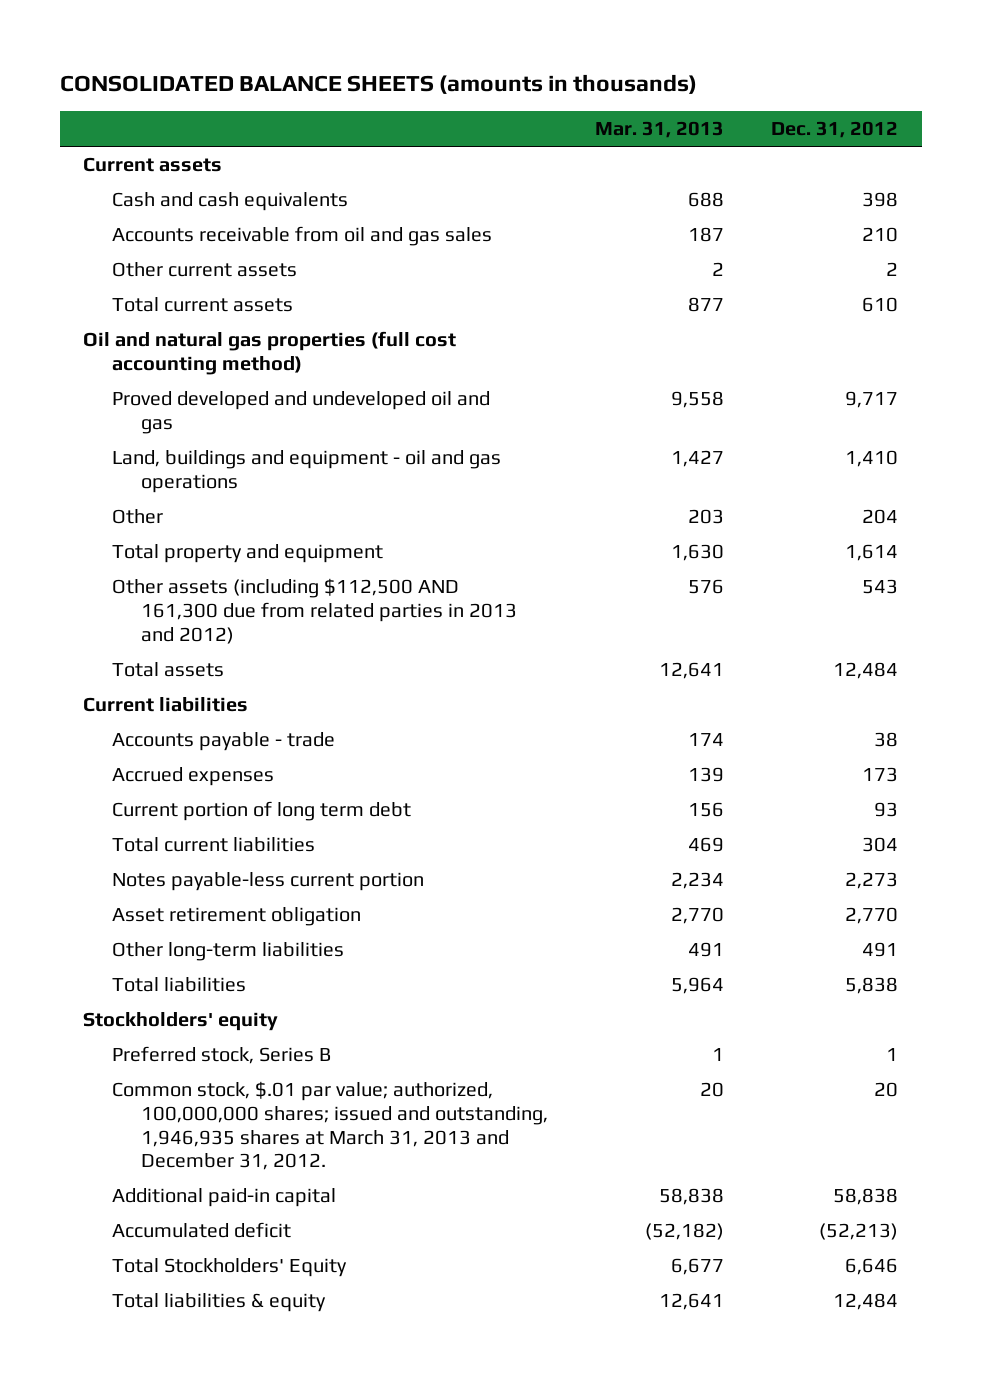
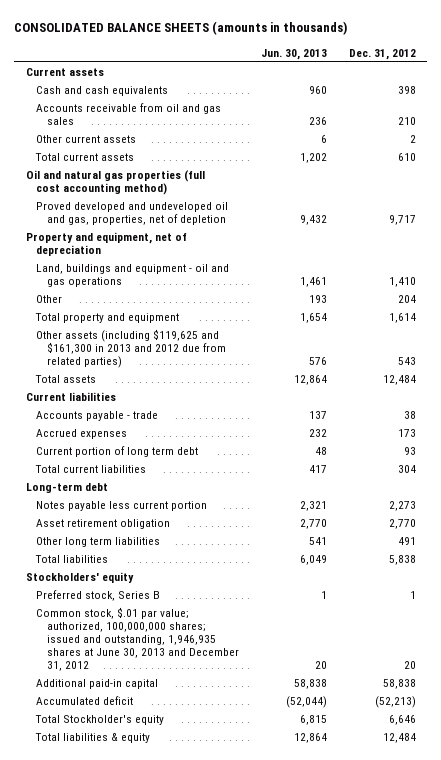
[594,121,724,139] Mar. 31, 2013 -> none
none -> [260,48,327,60] Jun. 30, 2013
[111,391,490,434] Proved developed and undeveloped oil and gas -> [36,202,229,226] Proved developed and undeveloped oil and gas, properties, net of depletion
none -> [25,232,187,257] Property and equipment, net of depreciation
[111,578,517,644] Other assets (including $112,500 AND 161,300 due from related parties in 2013 and 2012) -> [36,329,226,369] Other assets (including $119,625 and $161,300 in 2013 and 2012 due from related parties)
none -> [25,483,108,494] Long-term debt
[111,872,424,892] Notes payable-less current portion -> [36,501,208,512] Notes payable less current portion
[111,942,344,962] Other long-term liabilities -> [36,537,161,548] Other long term liabilities
[111,1081,548,1171] Common stock, $.01 par value; authorized, 100,000,000 shares; issued and outstanding, 1,946,935 shares at March 31, 2013 and December 31, 2012. -> [36,607,239,672] Common stock, $.01 par value; authorized, 100,000,000 shares; issued and outstanding, 1,946,935 shares at June 30, 2013 and December 31, 2012
[111,1258,347,1278] Total Stockholders' Equity -> [35,715,165,726] Total Stockholder's equity

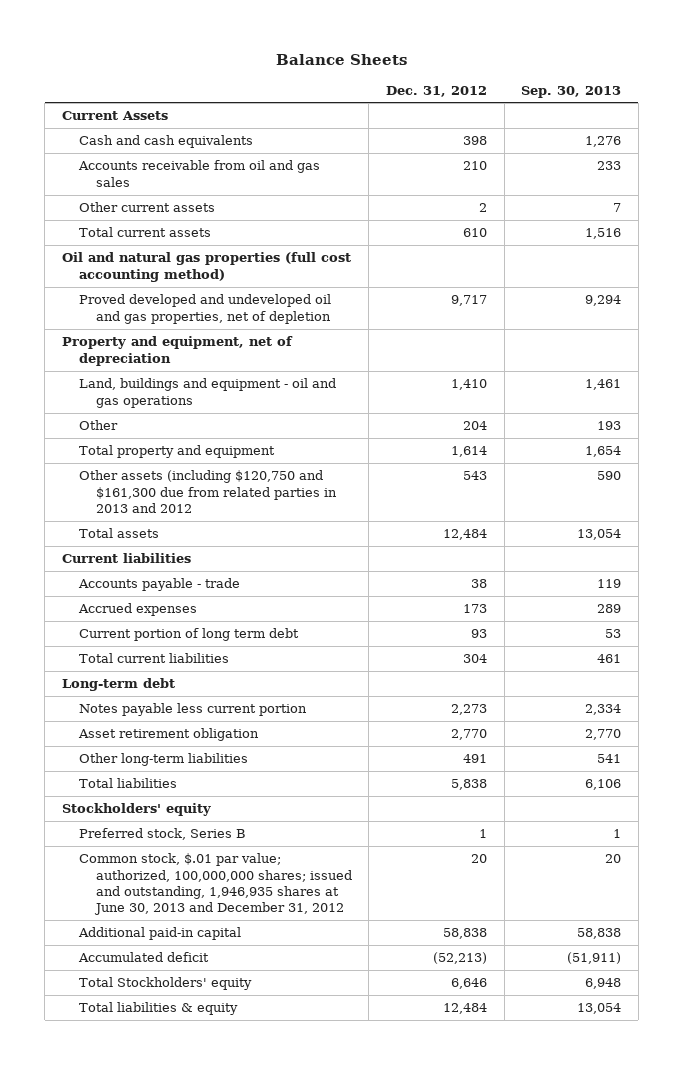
[14,21,348,36] CONSOLIDATED BALANCE SHEETS (amounts in thousands) -> [275,53,407,65] Balance Sheets
[260,48,327,60] Jun. 30, 2013 -> none
none -> [521,85,622,98] Sep. 30, 2013
[25,68,104,77] Current assets -> [61,111,168,121] Current Assets
[36,202,229,226] Proved developed and undeveloped oil and gas, properties, net of depletion -> [78,294,331,324] Proved developed and undeveloped oil and gas properties, net of depletion
[36,329,226,369] Other assets (including $119,625 and $161,300 in 2013 and 2012 due from related parties) -> [78,470,337,514] Other assets (including $120,750 and $161,300 due from related parties in 2013 and 2012
[36,537,161,548] Other long term liabilities -> [78,753,248,767] Other long-term liabilities
[35,715,165,726] Total Stockholder's equity -> [78,977,252,991] Total Stockholders' equity

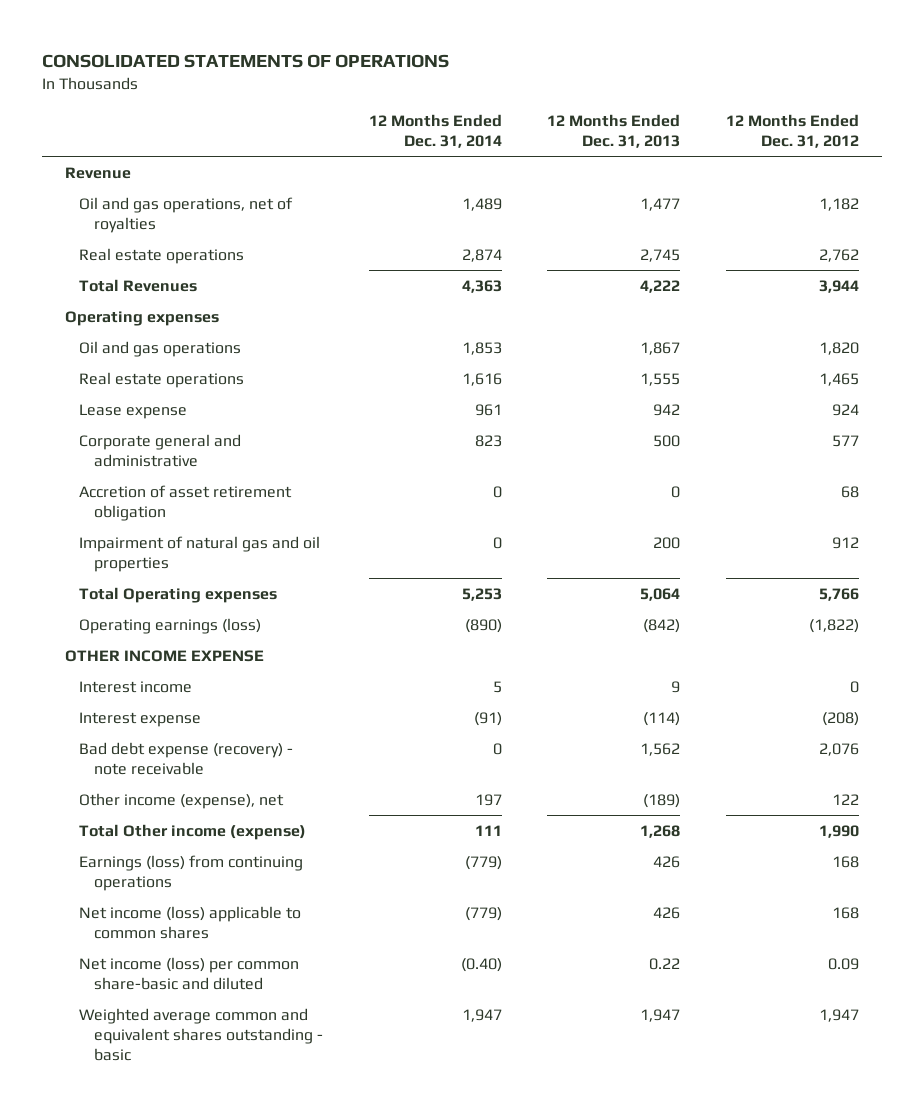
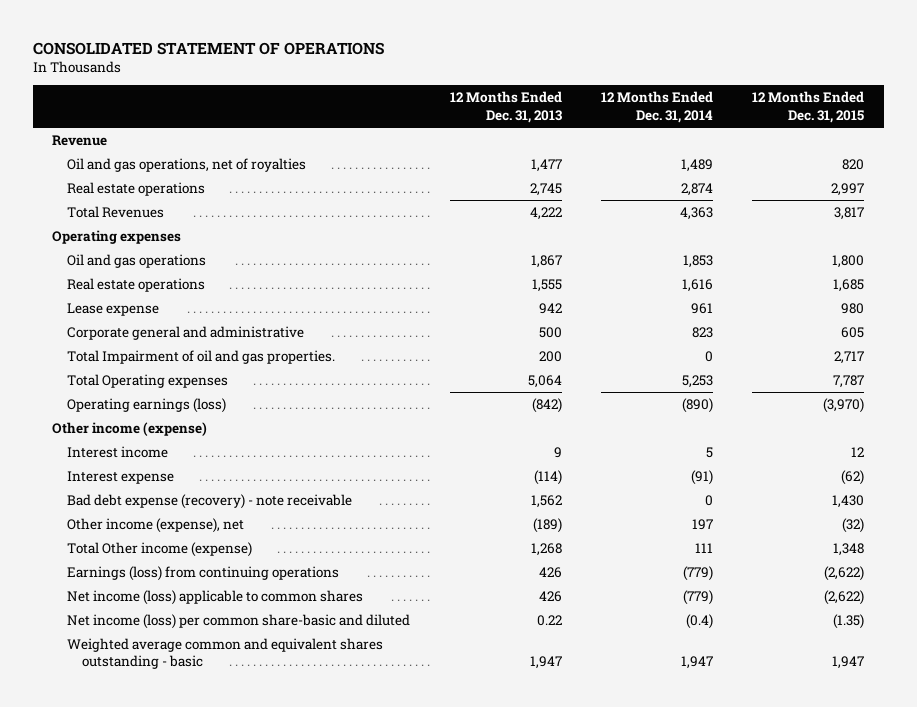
[42,54,450,69] CONSOLIDATED STATEMENTS OF OPERATIONS -> [32,41,384,55] CONSOLIDATED STATEMENT OF OPERATIONS
[725,113,859,149] 12 Months Ended Dec. 31, 2012 -> none
none -> [752,91,865,123] 12 Months Ended Dec. 31, 2015
[79,484,293,521] Accretion of asset retirement obligation -> none
[79,535,321,572] Impairment of natural gas and oil properties -> [67,350,336,365] Total Impairment of oil and gas properties.
[64,649,264,662] OTHER INCOME EXPENSE -> [52,422,208,437] Other income (expense)
[460,957,502,972] (0.40) -> [685,614,713,630] (0.4)

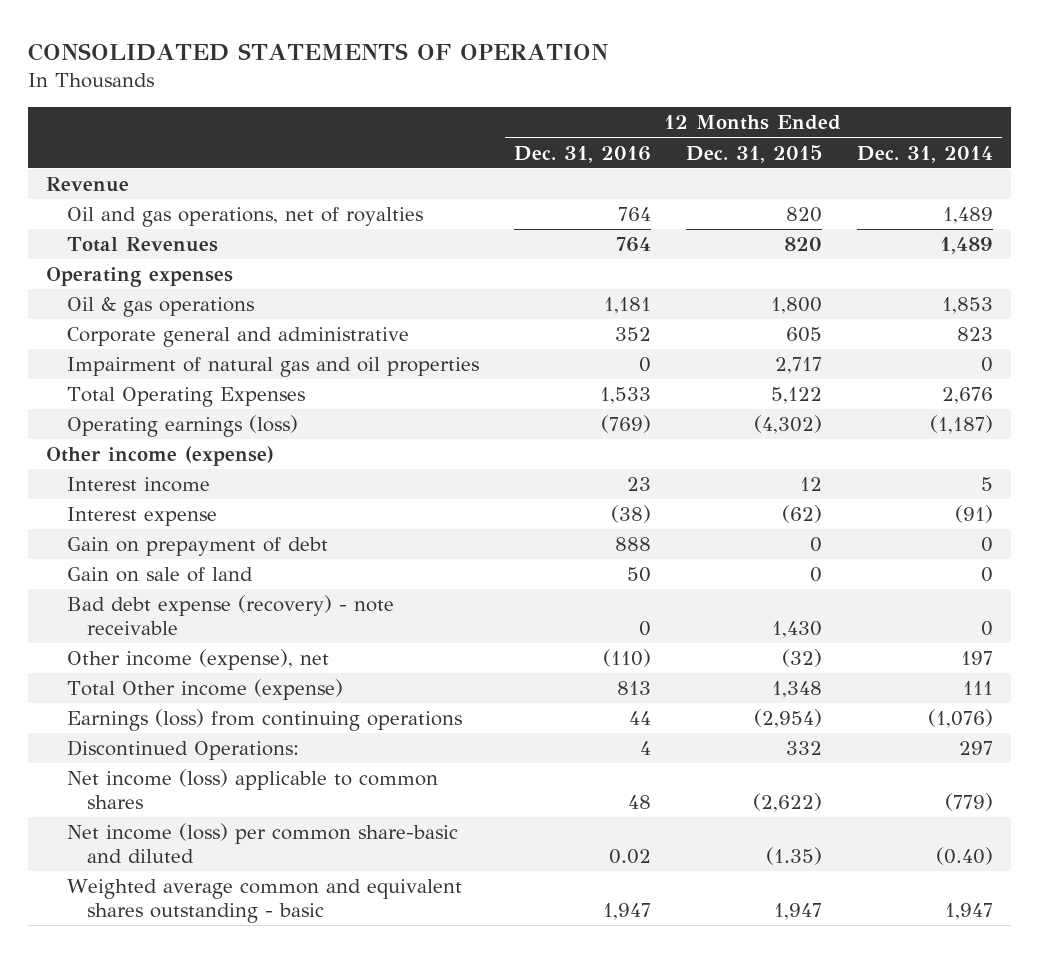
[32,41,384,55] CONSOLIDATED STATEMENT OF OPERATIONS -> [28,42,609,61] CONSOLIDATED STATEMENTS OF OPERATION
[449,91,562,123] 12 Months Ended Dec. 31, 2013 -> none
none -> [513,145,651,163] Dec. 31, 2016
[67,182,206,197] Real estate operations -> none
[679,207,713,221] 4,363 -> [940,237,994,255] 1,489
[834,207,865,221] 3,817 -> [783,237,822,252] 820
[67,278,206,293] Real estate operations -> none
[67,303,160,317] Lease expense -> none
[67,254,207,269] Oil and gas operations -> [66,296,254,318] Oil & gas operations
[67,350,336,365] Total Impairment of oil and gas properties. -> [66,357,479,378] Impairment of natural gas and oil properties
[67,374,229,389] Total Operating expenses -> [66,387,305,408] Total Operating Expenses
[681,375,713,389] 5,253 -> [942,387,994,405] 2,676
[833,375,865,389] 7,787 -> [770,387,822,405] 5,122
[681,398,713,414] (890) -> [930,415,994,435] (1,187)
[823,398,865,414] (3,970) -> [753,415,822,435] (4,302)
none -> [66,537,328,557] Gain on prepayment of debt
none -> [66,567,253,583] Gain on sale of land
[682,566,713,582] (779) -> [928,709,994,729] (1,076)
[824,566,865,582] (2,622) -> [753,709,822,729] (2,954)
none -> [66,740,299,761] Discontinued Operations:
[685,614,713,630] (0.4) -> [936,846,994,865] (0.40)

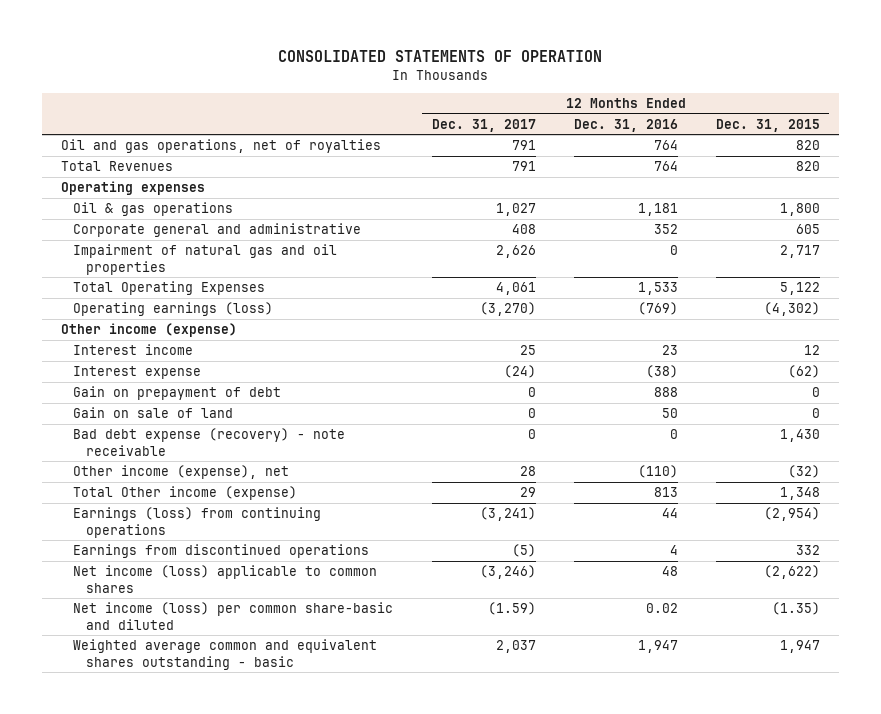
[857,145,994,163] Dec. 31, 2014 -> none
none -> [431,118,536,132] Dec. 31, 2017
[45,177,129,193] Revenue -> none
[66,740,299,761] Discontinued Operations: -> [73,544,370,559] Earnings from discontinued operations

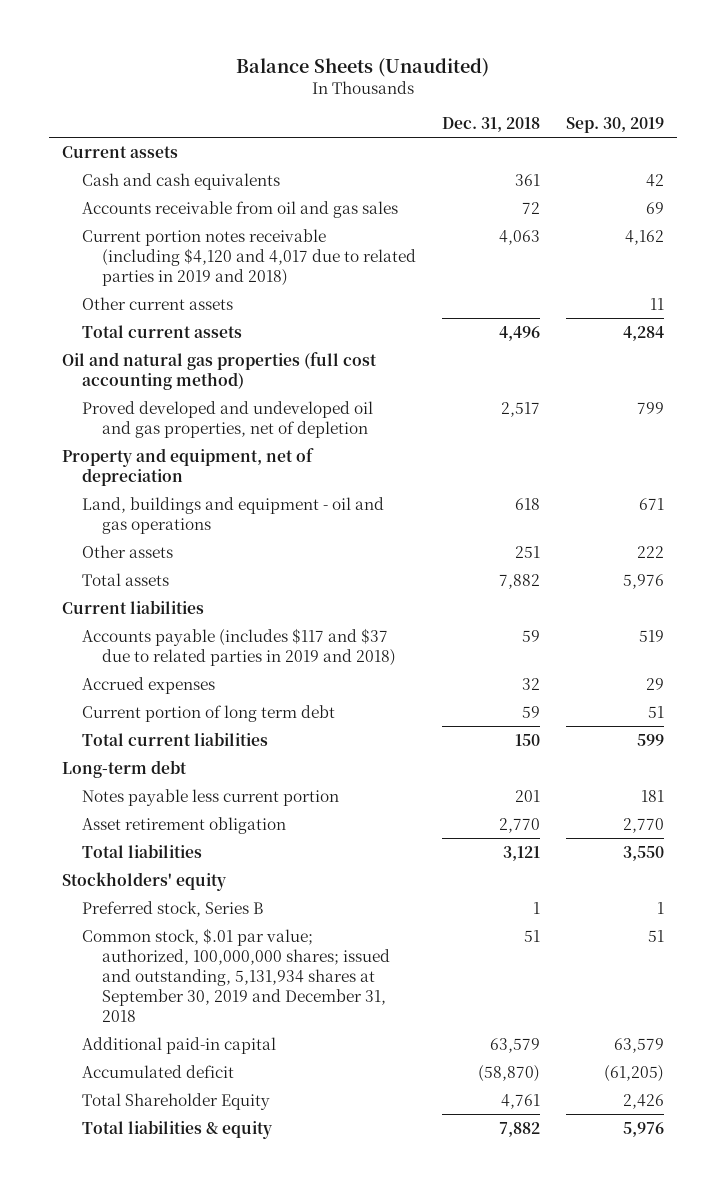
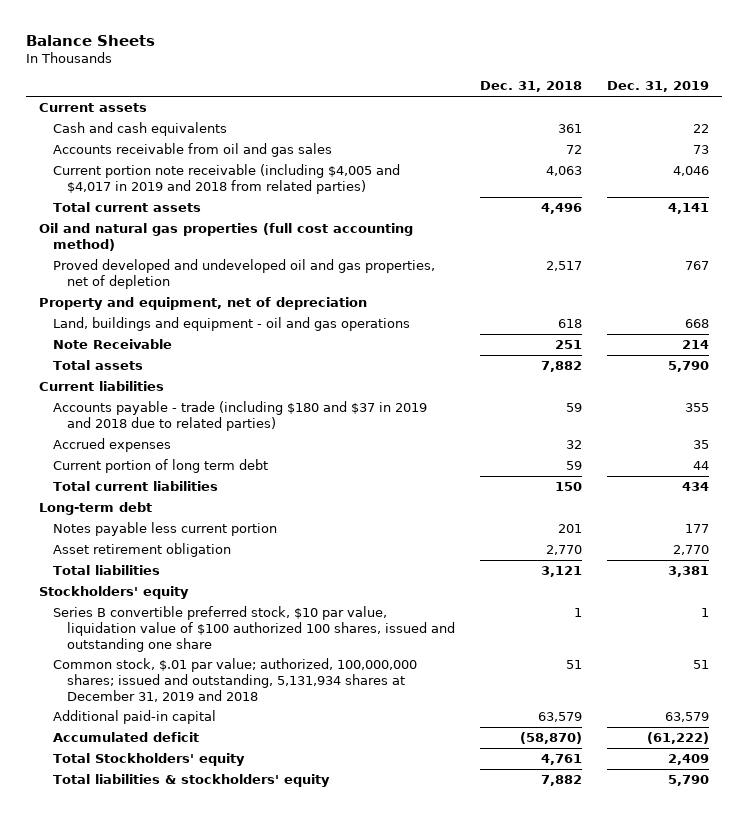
[235,58,489,78] Balance Sheets (Unaudited) -> [26,34,156,46] Balance Sheets
[565,117,664,134] Sep. 30, 2019 -> none
none -> [606,81,709,93] Dec. 31, 2019
[82,296,234,310] Other current assets -> none
[82,228,417,286] Current portion notes receivable (including $4,120 and 4,017 due to related parties in 2019 and 2018) -> [52,163,400,194] Current portion note receivable (including $4,005 and $4,017 in 2019 and 2018 from related parties)
[82,544,174,558] Other assets -> [52,338,172,349] Note Receivable
[82,627,397,666] Accounts payable (includes $117 and $37 due to related parties in 2019 and 2018) -> [52,400,427,431] Accounts payable - trade (including $180 and $37 in 2019 and 2018 due to related parties)
[82,900,264,917] Preferred stock, Series B -> [52,605,455,652] Series B convertible preferred stock, $10 par value, liquidation value of $100 authorized 100 shares, issued and outstanding one share
[82,927,391,1022] Common stock, $.01 par value; authorized, 100,000,000 shares; issued and outstanding, 5,131,934 shares at September 30, 2019 and December 31, 2018 -> [52,657,417,702] Common stock, $.01 par value; authorized, 100,000,000 shares; issued and outstanding, 5,131,934 shares at December 31, 2019 and 2018
[82,1092,271,1110] Total Shareholder Equity -> [52,752,245,766] Total Stockholders' equity
[82,1119,273,1139] Total liabilities & equity -> [52,773,330,787] Total liabilities & stockholders' equity

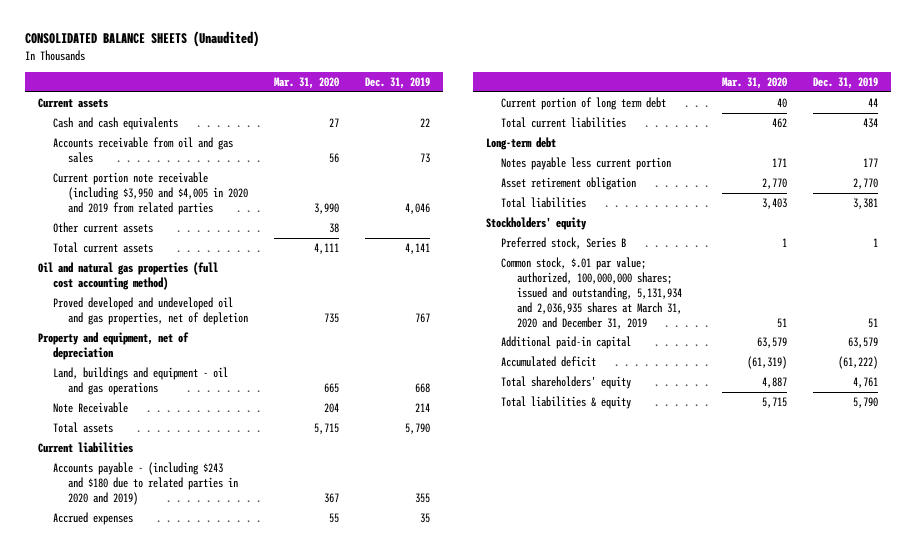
[26,34,156,46] Balance Sheets -> [24,31,259,48] CONSOLIDATED BALANCE SHEETS (Unaudited)
[479,81,582,93] Dec. 31, 2018 -> none
none -> [273,77,339,90] Mar. 31, 2020
[52,163,400,194] Current portion note receivable (including $4,005 and $4,017 in 2019 and 2018 from related parties) -> [52,172,249,215] Current portion note receivable (including $3,950 and $4,005 in 2020 and 2019 from related parties
none -> [52,222,153,234] Other current assets
[52,400,427,431] Accounts payable - trade (including $180 and $37 in 2019 and 2018 due to related parties) -> [52,462,239,505] Accounts payable - (including $243 and $180 due to related parties in 2020 and 2019)
[52,605,455,652] Series B convertible preferred stock, $10 par value, liquidation value of $100 authorized 100 shares, issued and outstanding one share -> [501,237,627,250] Preferred stock, Series B
[52,657,417,702] Common stock, $.01 par value; authorized, 100,000,000 shares; issued and outstanding, 5,131,934 shares at December 31, 2019 and 2018 -> [501,257,682,329] Common stock, $.01 par value; authorized, 100,000,000 shares; issued and outstanding, 5,131,934 and 2,036,935 shares at March 31, 2020 and December 31, 2019
[52,752,245,766] Total Stockholders' equity -> [501,376,632,390] Total shareholders' equity
[667,753,709,765] 2,409 -> [853,377,879,389] 4,761
[52,773,330,787] Total liabilities & stockholders' equity -> [501,396,632,410] Total liabilities & equity

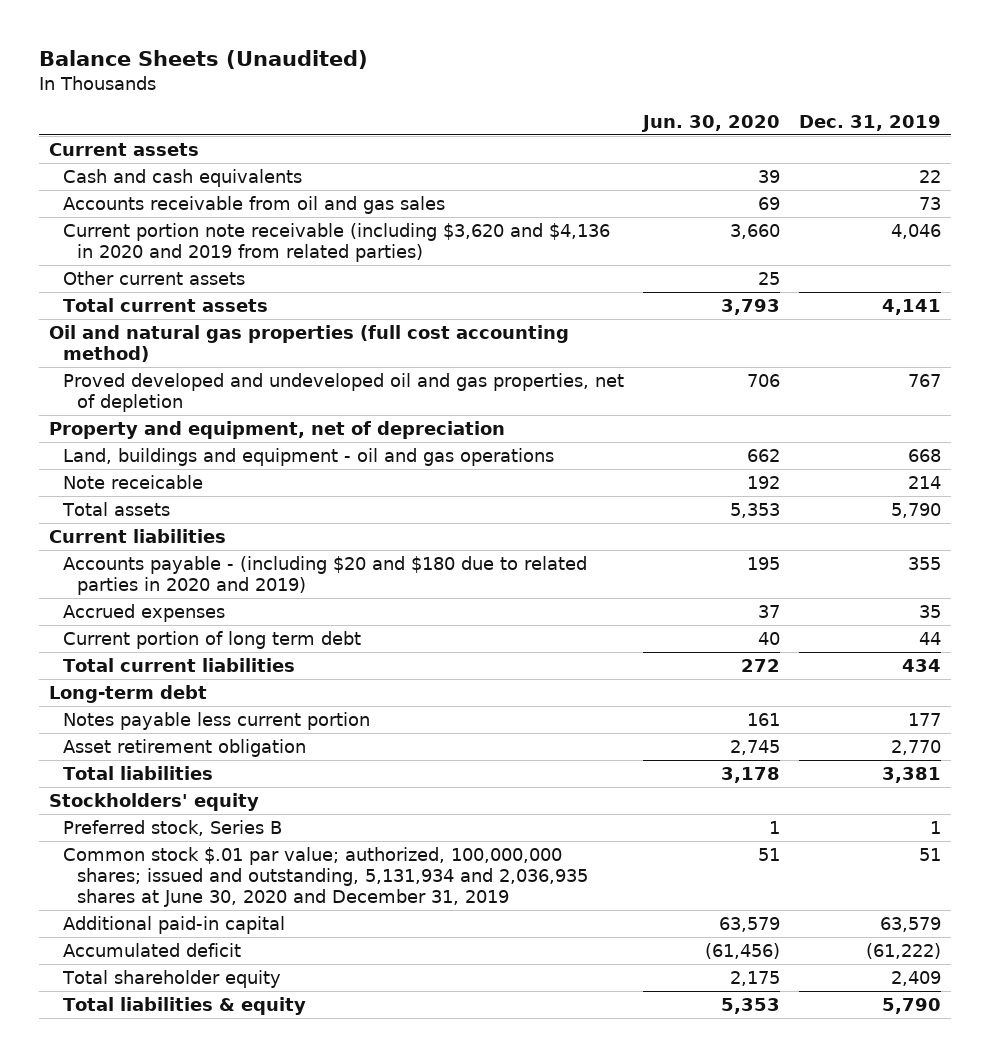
[24,31,259,48] CONSOLIDATED BALANCE SHEETS (Unaudited) -> [38,50,368,70] Balance Sheets (Unaudited)
[273,77,339,90] Mar. 31, 2020 -> none
none -> [641,114,781,132] Jun. 30, 2020
[52,172,249,215] Current portion note receivable (including $3,950 and $4,005 in 2020 and 2019 from related parties -> [62,222,610,263] Current portion note receivable (including $3,620 and $4,136 in 2020 and 2019 from related parties)
[52,402,128,414] Note Receivable -> [62,474,203,489] Note receicable
[52,462,239,505] Accounts payable - (including $243 and $180 due to related parties in 2020 and 2019) -> [62,555,587,596] Accounts payable - (including $20 and $180 due to related parties in 2020 and 2019)
[501,257,682,329] Common stock, $.01 par value; authorized, 100,000,000 shares; issued and outstanding, 5,131,934 and 2,036,935 shares at March 31, 2020 and December 31, 2019 -> [62,846,588,908] Common stock $.01 par value; authorized, 100,000,000 shares; issued and outstanding, 5,131,934 and 2,036,935 shares at June 30, 2020 and December 31, 2019
[501,376,632,390] Total shareholders' equity -> [61,969,281,988] Total shareholder equity
[853,377,879,389] 4,761 -> [891,970,942,986] 2,409

